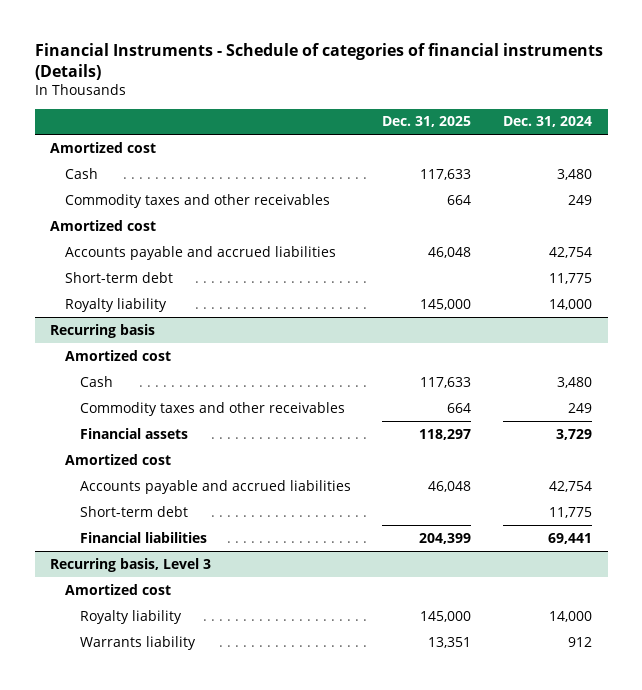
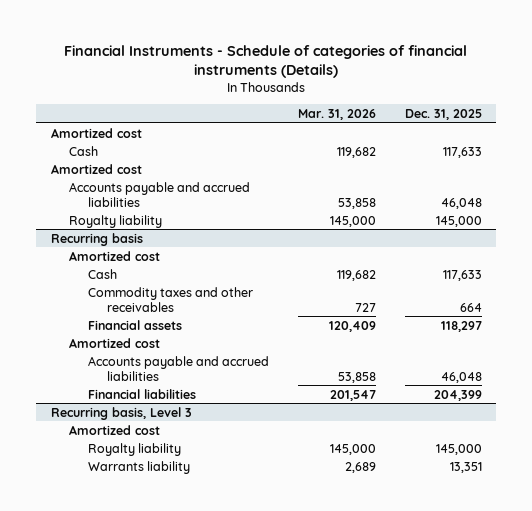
[503,116,593,128] Dec. 31, 2024 -> none
none -> [297,108,376,120] Mar. 31, 2026
[65,193,331,208] Commodity taxes and other receivables -> none
[65,271,174,283] Short-term debt -> none
[79,505,188,517] Short-term debt -> none

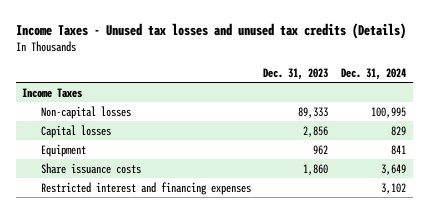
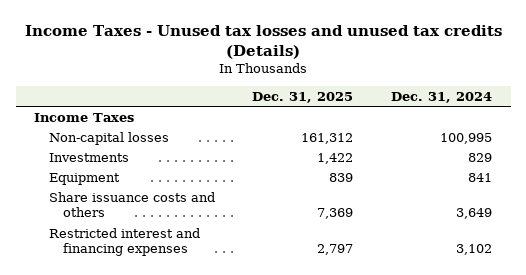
[263,67,329,80] Dec. 31, 2023 -> none
none -> [252,91,354,103] Dec. 31, 2025
[40,124,111,138] Capital losses -> [48,152,129,162] Investments
[40,162,141,174] Share issuance costs -> [48,191,215,218] Share issuance costs and others

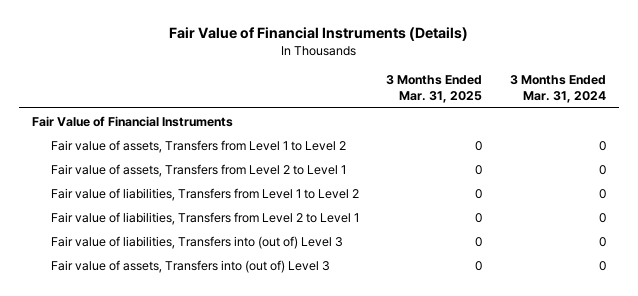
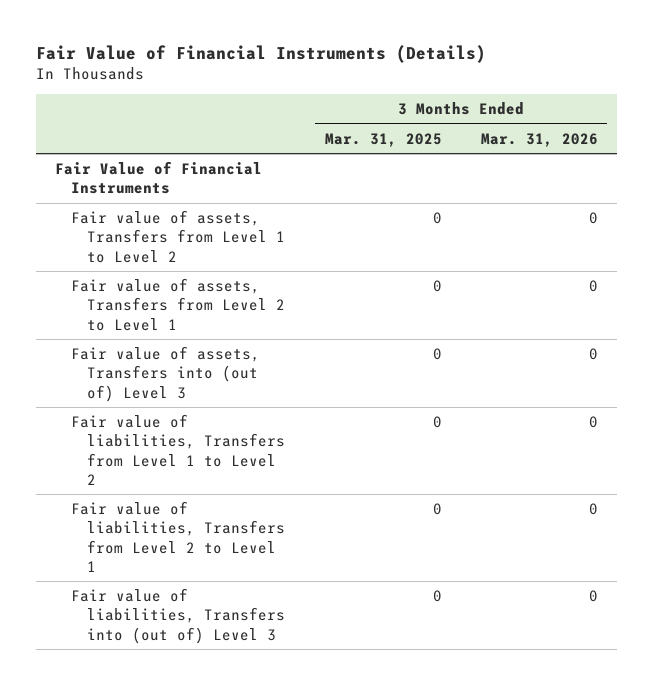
[509,75,606,104] 3 Months Ended Mar. 31, 2024 -> none
none -> [480,132,598,147] Mar. 31, 2026
[50,259,330,273] Fair value of assets, Transfers into (out of) Level 3 -> [71,346,261,402] Fair value of assets, Transfers into (out of) Level 3

